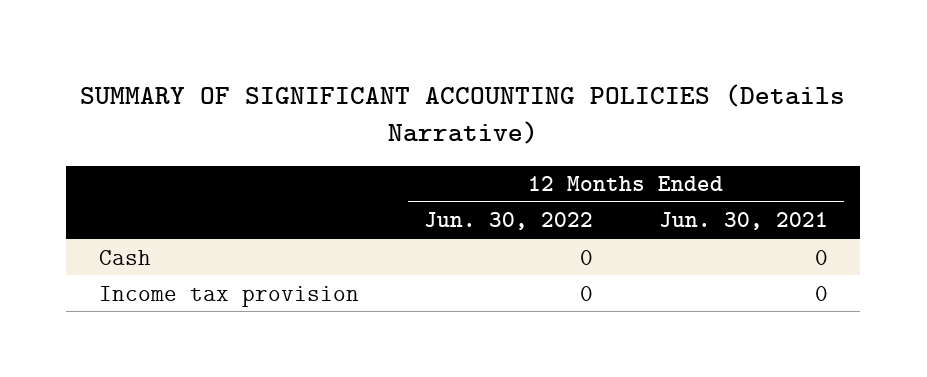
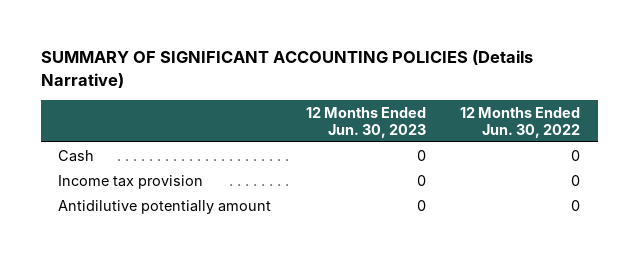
[658,212,828,231] Jun. 30, 2021 -> none
none -> [305,106,426,138] 12 Months Ended Jun. 30, 2023
none -> [58,199,272,214] Antidilutive potentially amount

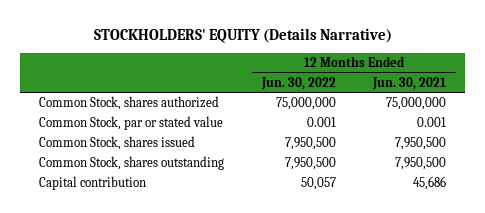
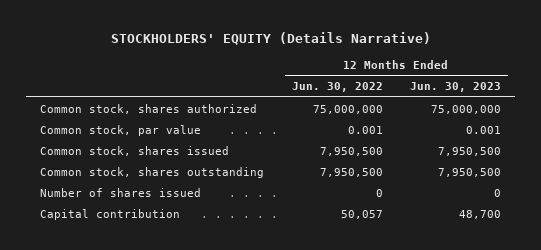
[372,76,447,90] Jun. 30, 2021 -> none
none -> [410,82,502,93] Jun. 30, 2023
[39,96,220,111] Common Stock, shares authorized -> [40,103,258,114] Common stock, shares authorized
[39,116,224,131] Common Stock, par or stated value -> [40,124,202,136] Common stock, par value
[39,136,196,151] Common Stock, shares issued -> [40,145,230,156] Common stock, shares issued
[39,156,225,171] Common Stock, shares outstanding -> [40,166,265,178] Common stock, shares outstanding
none -> [40,187,202,197] Number of shares issued

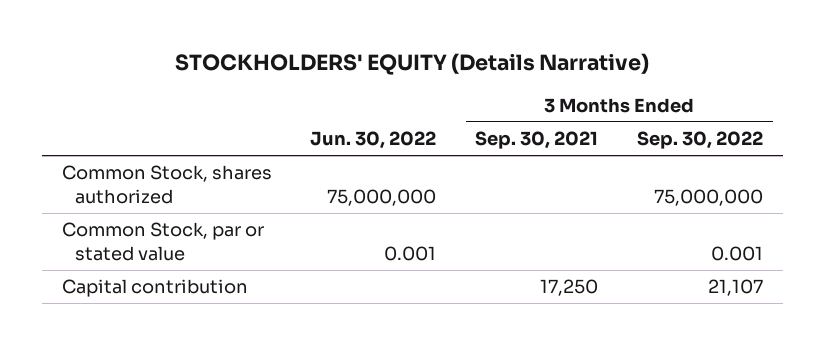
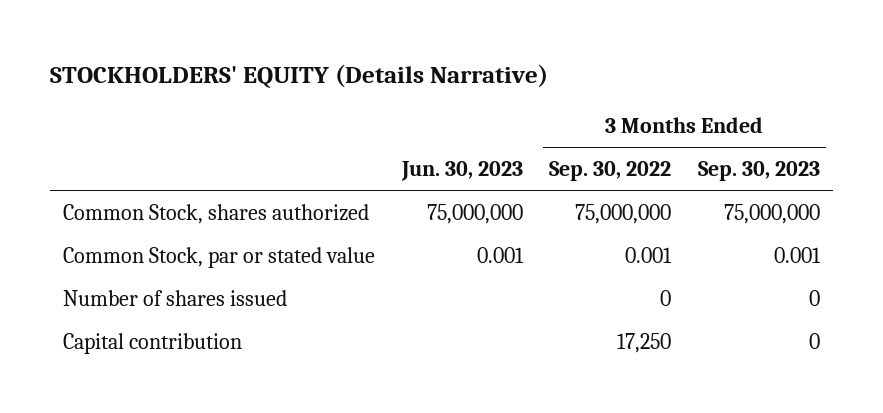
[310,131,437,150] Jun. 30, 2022 -> none
[475,131,599,150] Sep. 30, 2021 -> none
none -> [400,161,523,182] Jun. 30, 2023
none -> [697,161,820,182] Sep. 30, 2023
none -> [63,289,288,306] Number of shares issued
[708,279,764,297] 21,107 -> [617,332,672,353] 17,250

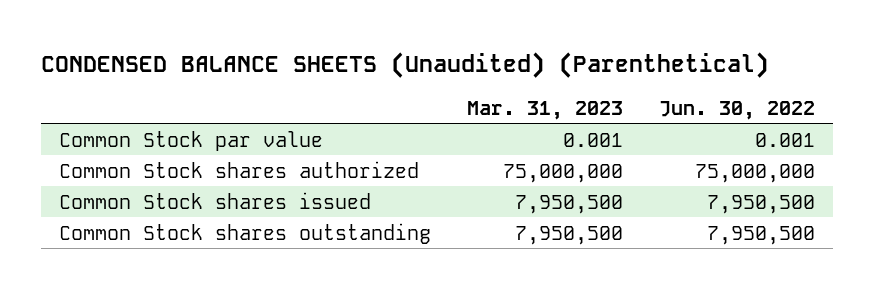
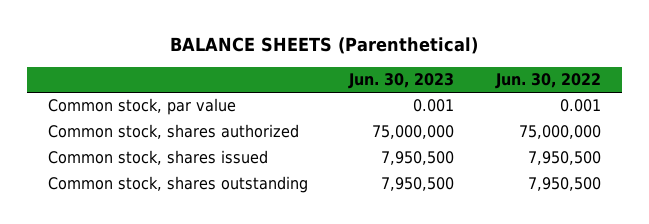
[40,51,769,78] CONDENSED BALANCE SHEETS (Unaudited) (Parenthetical) -> [170,37,479,55] BALANCE SHEETS (Parenthetical)
[466,100,623,120] Mar. 31, 2023 -> none
none -> [348,73,455,90] Jun. 30, 2023
[58,130,323,151] Common Stock par value -> [47,98,236,116] Common stock, par value
[58,160,419,178] Common Stock shares authorized -> [47,124,299,140] Common stock, shares authorized
[58,191,371,209] Common Stock shares issued -> [47,150,268,166] Common stock, shares issued
[58,222,431,244] Common Stock shares outstanding -> [47,176,308,194] Common stock, shares outstanding

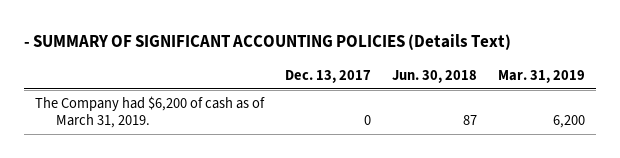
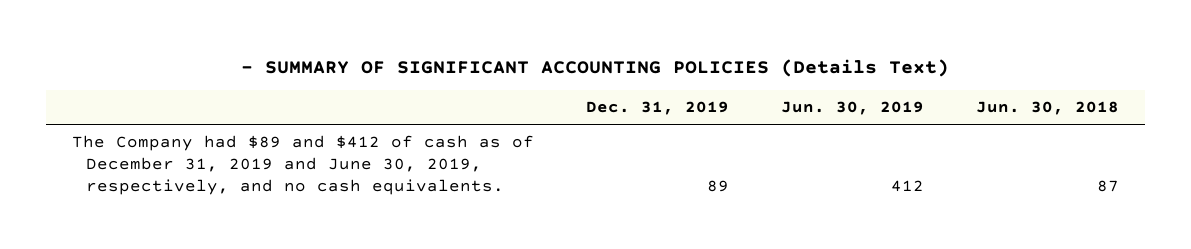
[285,70,372,84] Dec. 13, 2017 -> none
[498,70,586,84] Mar. 31, 2019 -> none
none -> [585,101,729,116] Dec. 31, 2019
none -> [780,101,924,116] Jun. 30, 2019
[34,96,265,129] The Company had $6,200 of cash as of March 31, 2019. -> [71,135,534,196] The Company had $89 and $412 of cash as of December 31, 2019 and June 30, 2019, respectively, and no cash equivalents.

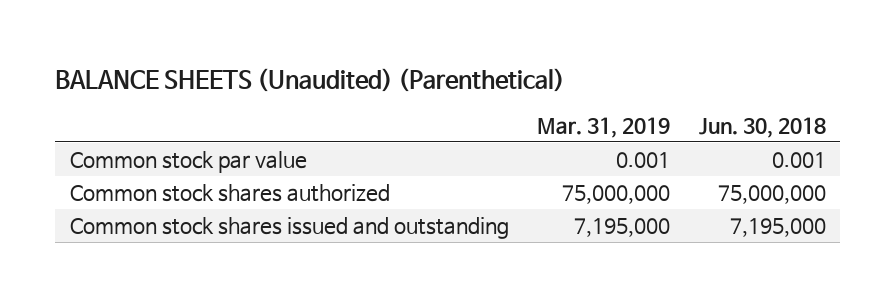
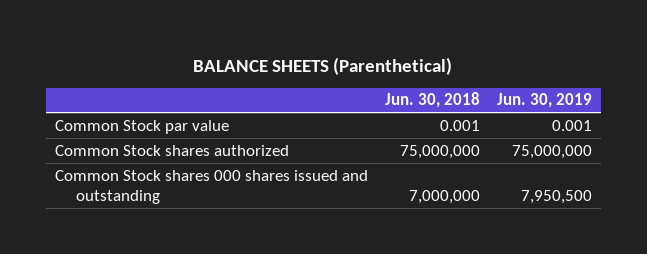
[55,67,566,92] BALANCE SHEETS (Unaudited) (Parenthetical) -> [193,56,453,75] BALANCE SHEETS (Parenthetical)
[537,116,671,138] Mar. 31, 2019 -> none
none -> [497,93,593,109] Jun. 30, 2019
[69,151,307,174] Common stock par value -> [54,119,229,134] Common Stock par value
[69,184,390,203] Common stock shares authorized -> [54,144,289,156] Common Stock shares authorized
[69,217,509,240] Common stock shares issued and outstanding -> [54,169,368,204] Common Stock shares 000 shares issued and outstanding
[729,218,826,238] 7,195,000 -> [408,189,480,204] 7,000,000

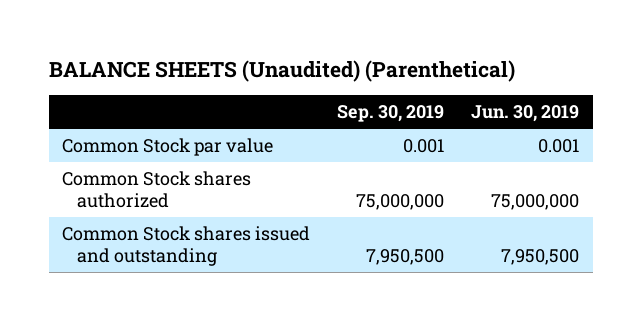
[193,56,453,75] BALANCE SHEETS (Parenthetical) -> [48,60,515,83] BALANCE SHEETS (Unaudited) (Parenthetical)
[384,92,480,109] Jun. 30, 2018 -> none
none -> [337,105,445,123] Sep. 30, 2019
[54,169,368,204] Common Stock shares 000 shares issued and outstanding -> [62,225,311,267] Common Stock shares issued and outstanding

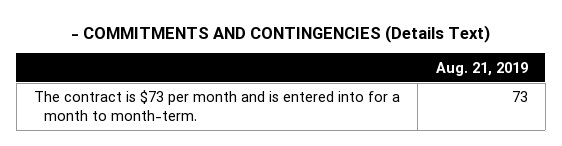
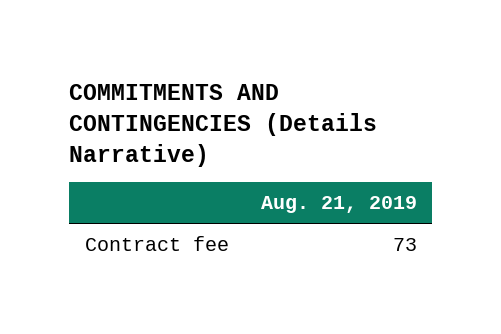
[70,24,490,43] - COMMITMENTS AND CONTINGENCIES (Details Text) -> [68,83,377,167] COMMITMENTS AND CONTINGENCIES (Details Narrative)
[34,90,401,121] The contract is $73 per month and is entered into for a month to month-term. -> [84,236,229,252] Contract fee

